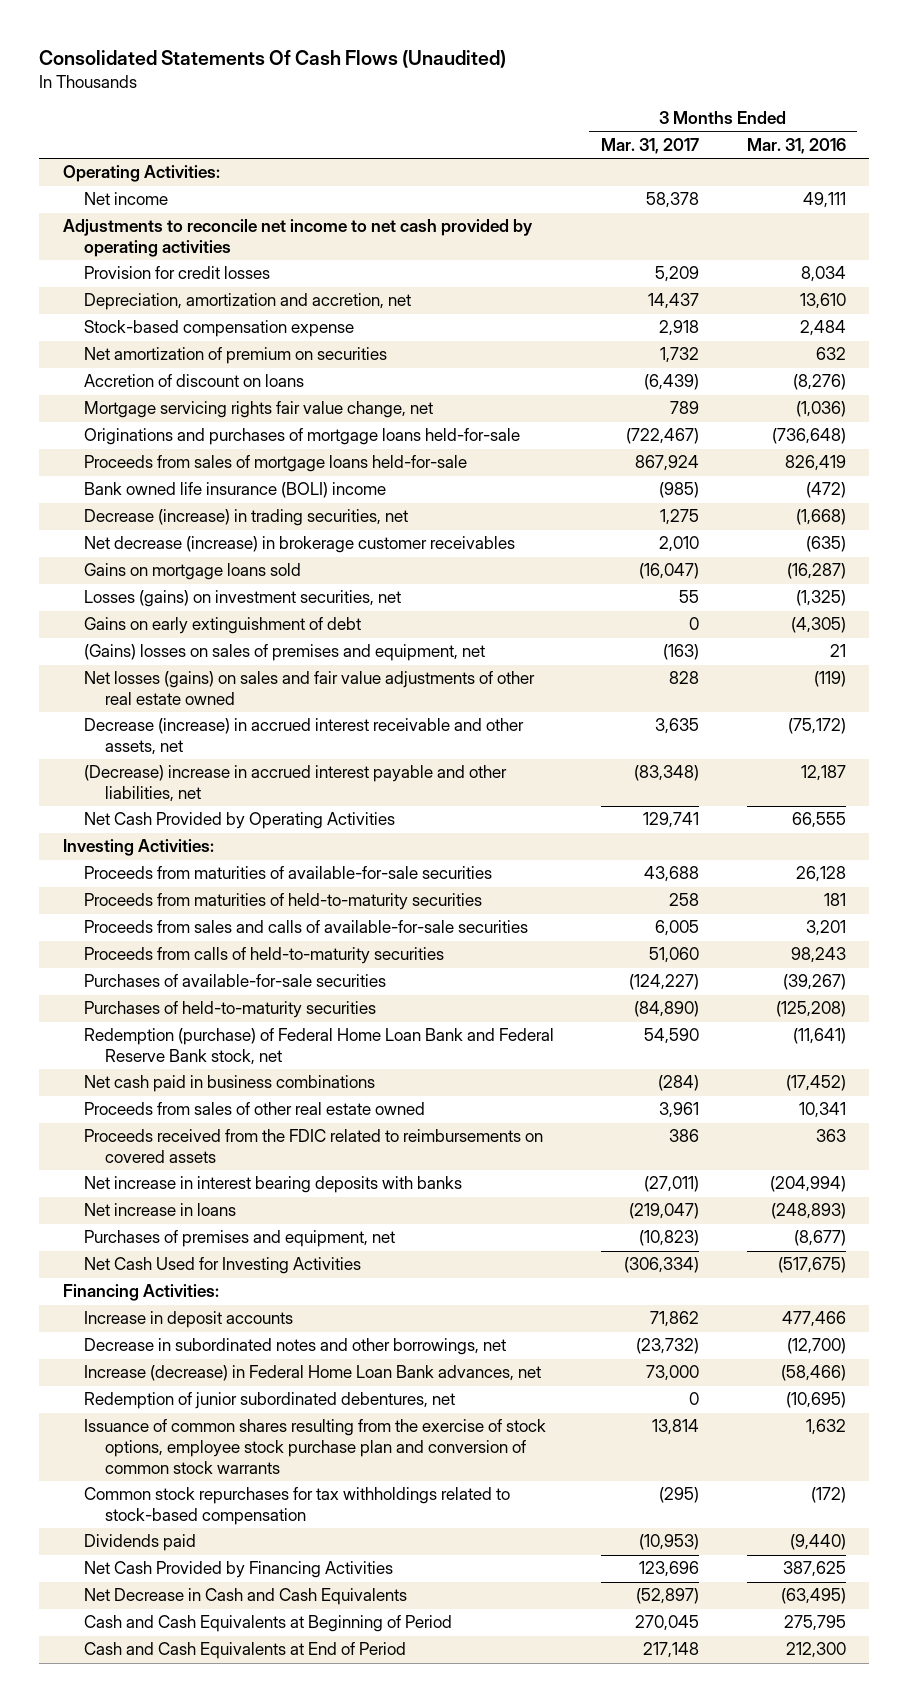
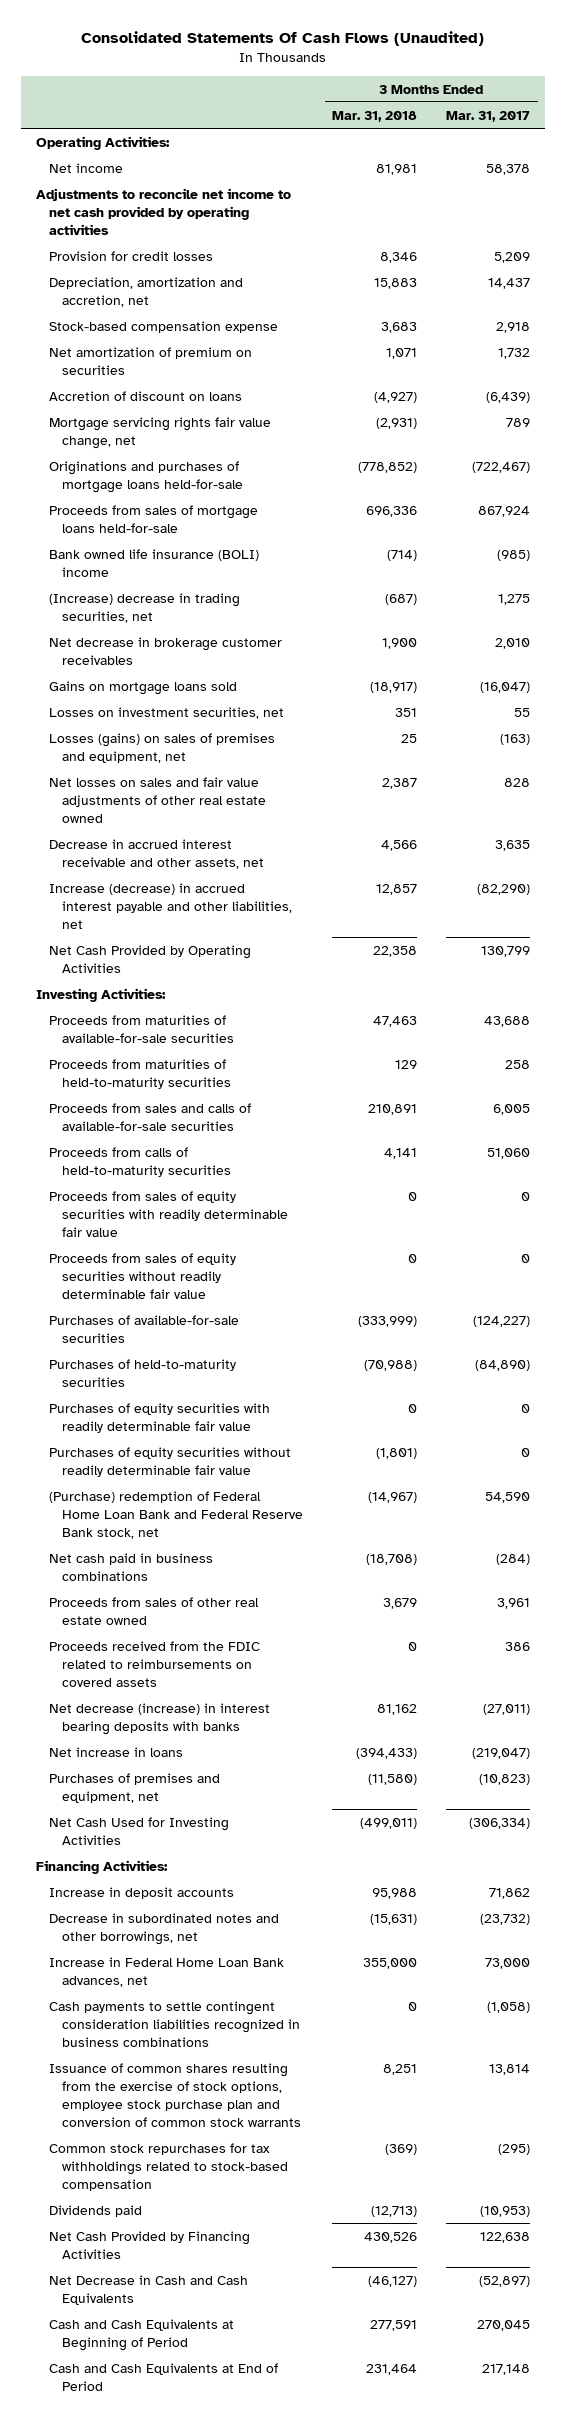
[746,137,846,154] Mar. 31, 2016 -> none
none -> [332,110,418,122] Mar. 31, 2018
[83,509,408,527] Decrease (increase) in trading securities, net -> [48,592,240,623] (Increase) decrease in trading securities, net
[83,536,515,554] Net decrease (increase) in brokerage customer receivables -> [48,636,282,665] Net decrease in brokerage customer receivables
[83,617,361,635] Gains on early extinguishment of debt -> none
[83,590,401,608] Losses (gains) on investment securities, net -> [48,706,284,719] Losses on investment securities, net
[83,644,485,662] (Gains) losses on sales of premises and equipment, net -> [48,732,275,763] Losses (gains) on sales of premises and equipment, net
[83,671,535,705] Net losses (gains) on sales and fair value adjustments of other real estate owned -> [48,776,266,824] Net losses on sales and fair value adjustments of other real estate owned
[83,718,524,755] Decrease (increase) in accrued interest receivable and other assets, net -> [48,838,264,869] Decrease in accrued interest receivable and other assets, net
[83,765,507,802] (Decrease) increase in accrued interest payable and other liabilities, net -> [48,882,292,930] Increase (decrease) in accrued interest payable and other liabilities, net
[634,765,700,782] (83,348) -> [477,883,531,895] (82,290)
[643,812,700,829] 129,741 -> [481,945,531,957] 130,799
none -> [48,1190,288,1238] Proceeds from sales of equity securities with readily determinable fair value
none -> [48,1252,236,1300] Proceeds from sales of equity securities without readily determinable fair value
none -> [48,1402,270,1433] Purchases of equity securities with readily determinable fair value
none -> [48,1446,291,1477] Purchases of equity securities without readily determinable fair value
[83,1028,554,1065] Redemption (purchase) of Federal Home Loan Bank and Federal Reserve Bank stock, net -> [48,1490,303,1540] (Purchase) redemption of Federal Home Loan Bank and Federal Reserve Bank stock, net
[83,1176,462,1194] Net increase in interest bearing deposits with banks -> [48,1702,270,1735] Net decrease (increase) in interest bearing deposits with banks
[83,1392,455,1410] Redemption of junior subordinated debentures, net -> none
[83,1365,541,1382] Increase (decrease) in Federal Home Loan Bank advances, net -> [48,1956,284,1987] Increase in Federal Home Loan Bank advances, net
none -> [48,2000,300,2048] Cash payments to settle contingent consideration liabilities recognized in business combinations
[639,1561,700,1578] 123,696 -> [480,2231,531,2243] 122,638

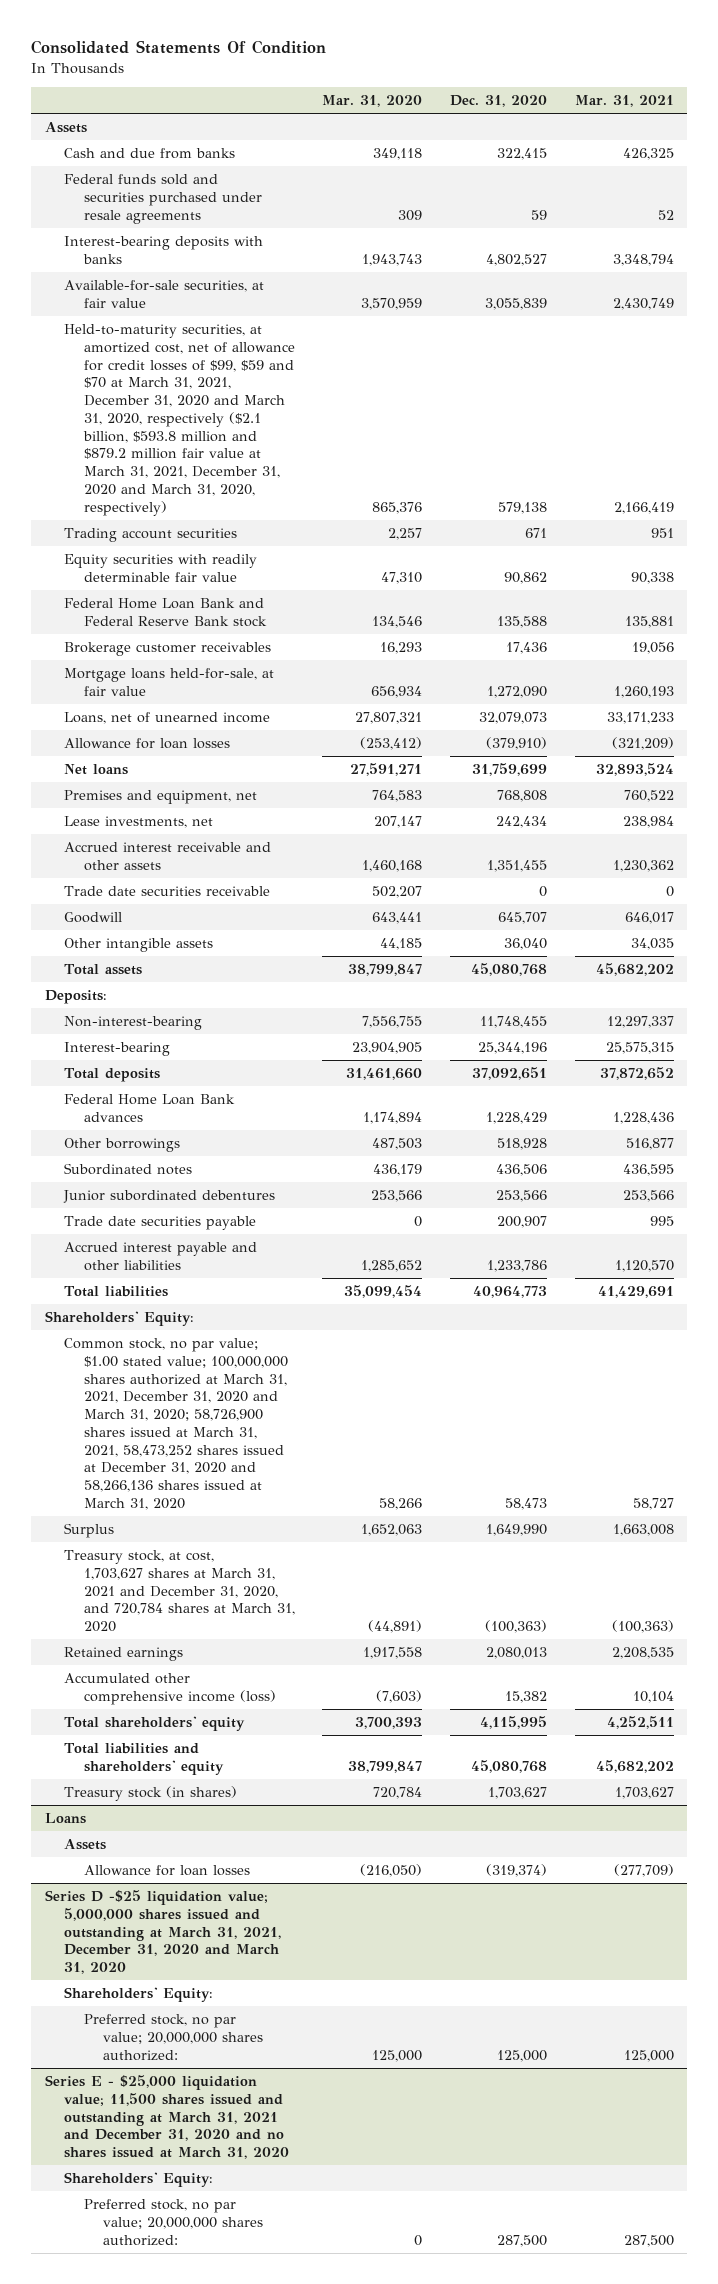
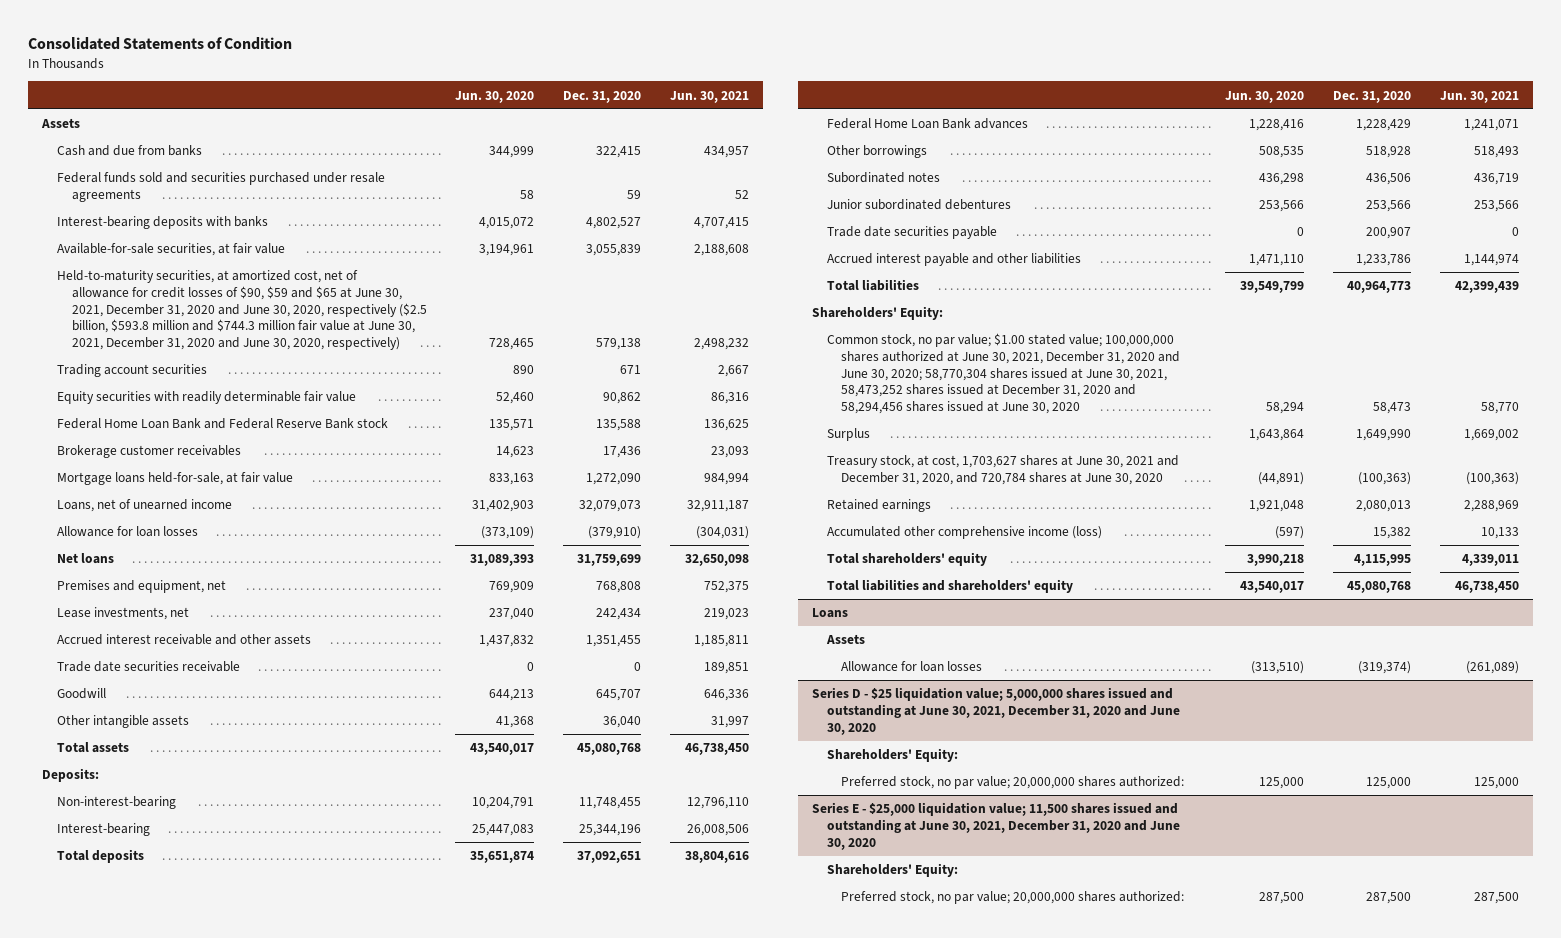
[30,40,326,55] Consolidated Statements Of Condition -> [27,37,292,51] Consolidated Statements of Condition
[322,95,423,108] Mar. 31, 2020 -> none
[574,95,674,108] Mar. 31, 2021 -> none
none -> [455,90,535,103] Jun. 30, 2020
none -> [669,90,749,103] Jun. 30, 2021
[64,324,295,516] Held-to-maturity securities, at amortized cost, net of allowance for credit losses of $99, $59 and $70 at March 31, 2021, December 31, 2020 and March 31, 2020, respectively ($2.1 billion, $593.8 million and $879.2 million fair value at March 31, 2021, December 31, 2020 and March 31, 2020, respectively) -> [56,270,427,351] Held-to-maturity securities, at amortized cost, net of allowance for credit losses of $90, $59 and $65 at June 30, 2021, December 31, 2020 and June 30, 2020, respectively ($2.5 billion, $593.8 million and $744.3 million fair value at June 30, 2021, December 31, 2020 and June 30, 2020, respectively)
[64,1338,288,1510] Common stock, no par value; $1.00 stated value; 100,000,000 shares authorized at March 31, 2021, December 31, 2020 and March 31, 2020; 58,726,900 shares issued at March 31, 2021, 58,473,252 shares issued at December 31, 2020 and 58,266,136 shares issued at March 31, 2020 -> [826,333,1181,415] Common stock, no par value; $1.00 stated value; 100,000,000 shares authorized at June 30, 2021, December 31, 2020 and June 30, 2020; 58,770,304 shares issued at June 30, 2021, 58,473,252 shares issued at December 31, 2020 and 58,294,456 shares issued at June 30, 2020
[64,1550,295,1633] Treasury stock, at cost, 1,703,627 shares at March 31, 2021 and December 31, 2020, and 720,784 shares at March 31, 2020 -> [826,455,1179,485] Treasury stock, at cost, 1,703,627 shares at June 30, 2021 and December 31, 2020, and 720,784 shares at June 30, 2020
[64,1786,238,1802] Treasury stock (in shares) -> none
[44,1890,282,1975] Series D -$25 liquidation value; 5,000,000 shares issued and outstanding at March 31, 2021, December 31, 2020 and March 31, 2020 -> [811,687,1180,735] Series D - $25 liquidation value; 5,000,000 shares issued and outstanding at June 30, 2021, December 31, 2020 and June 30, 2020
[44,2075,290,2160] Series E - $25,000 liquidation value; 11,500 shares issued and outstanding at March 31, 2021 and December 31, 2020 and no shares issued at March 31, 2020 -> [811,802,1180,850] Series E - $25,000 liquidation value; 11,500 shares issued and outstanding at June 30, 2021, December 31, 2020 and June 30, 2020

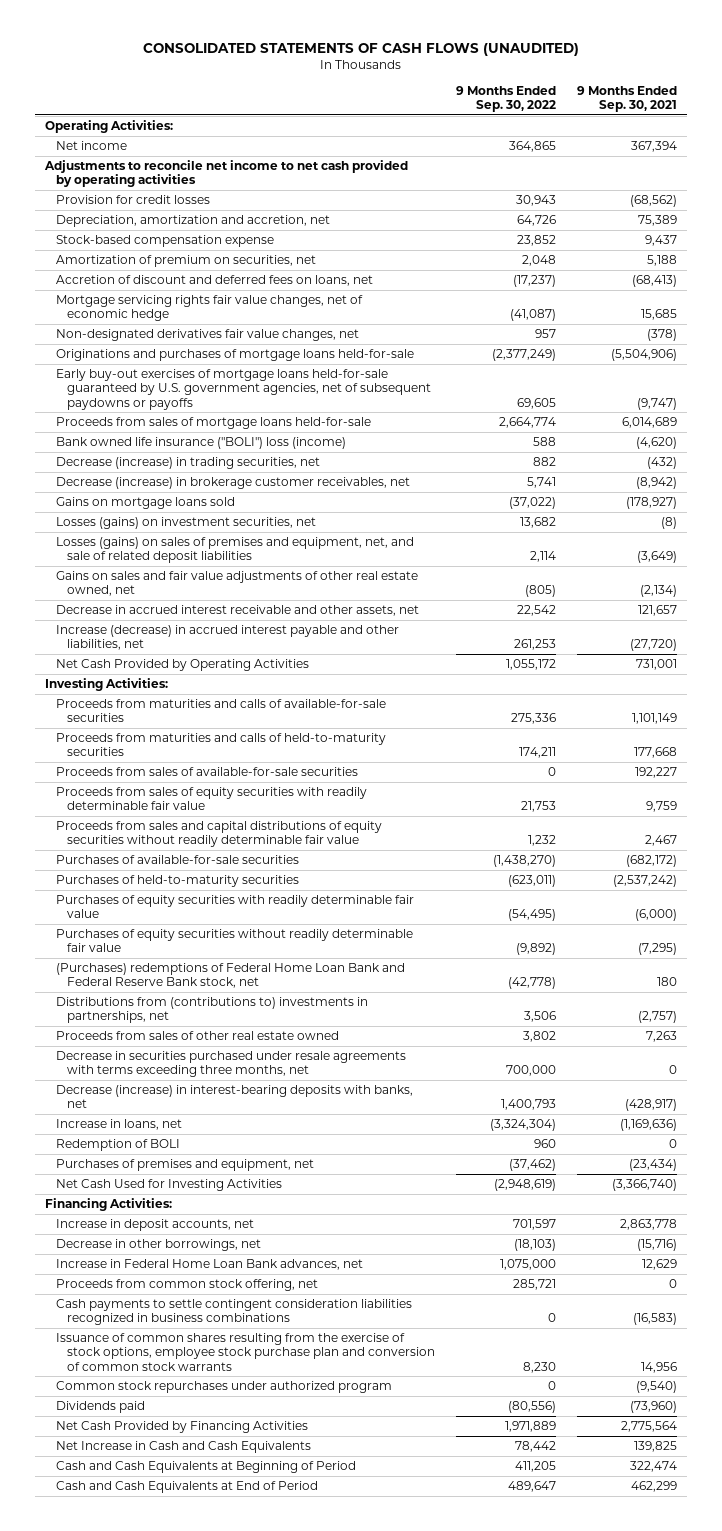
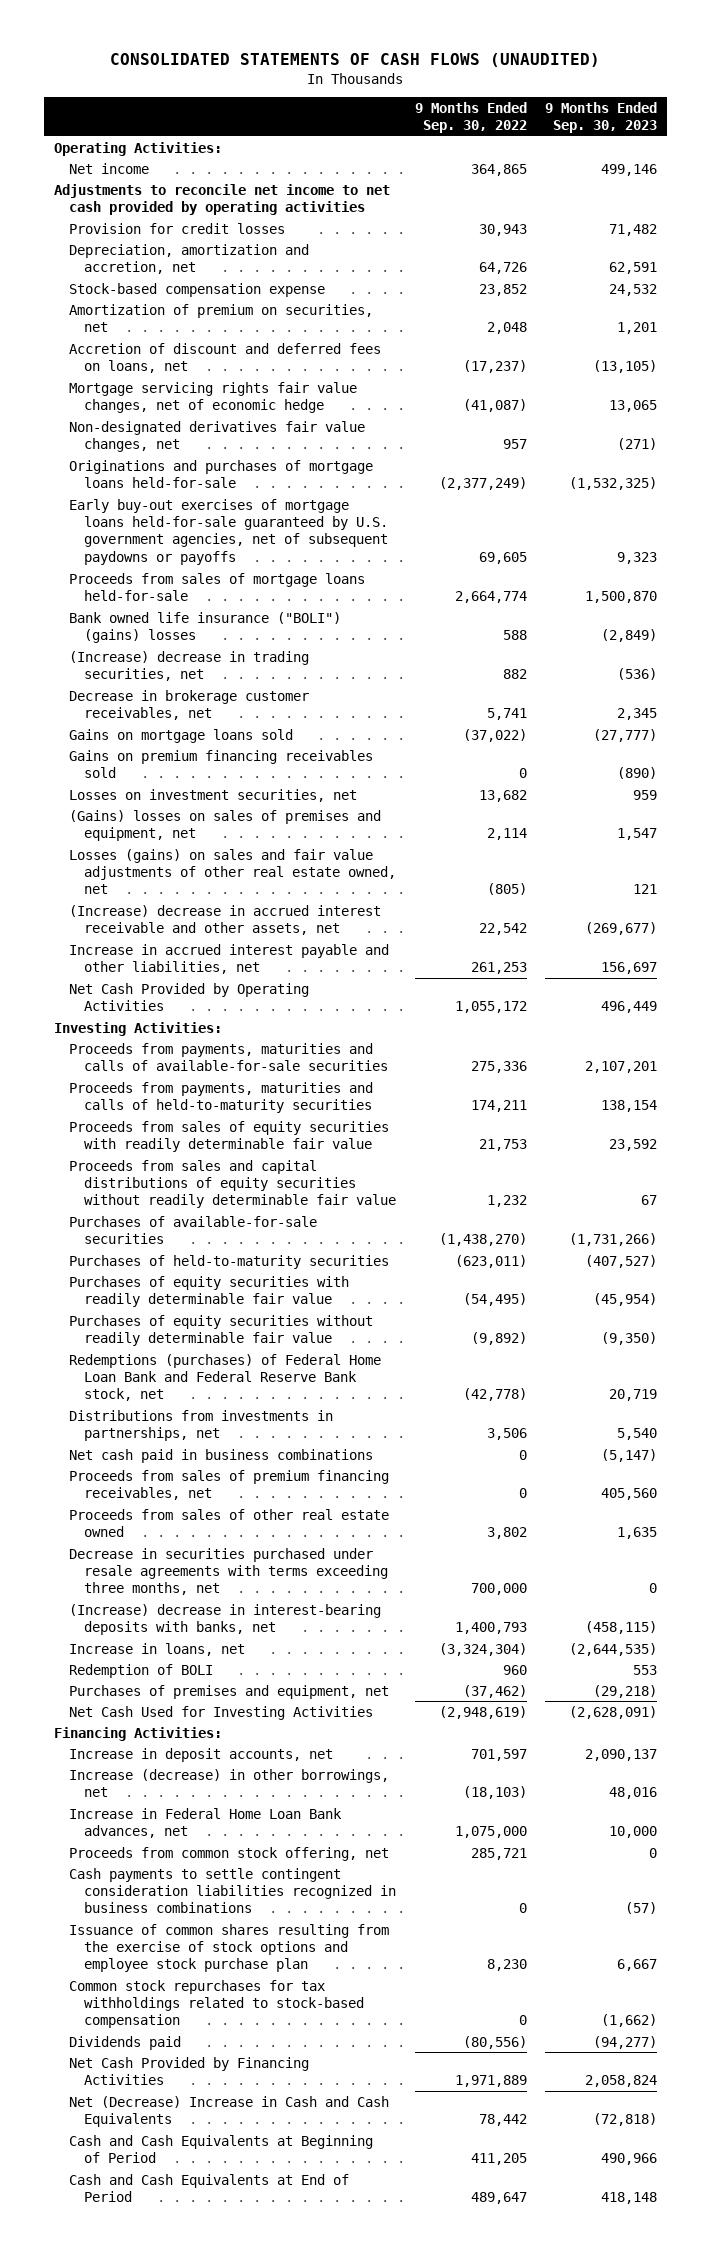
[577,85,678,113] 9 Months Ended Sep. 30, 2021 -> none
none -> [545,101,658,134] 9 Months Ended Sep. 30, 2023
[56,436,347,449] Bank owned life insurance ("BOLI") loss (income) -> [68,611,341,644] Bank owned life insurance ("BOLI") (gains) losses
[56,456,321,469] Decrease (increase) in trading securities, net -> [68,650,309,682] (Increase) decrease in trading securities, net
[56,476,411,489] Decrease (increase) in brokerage customer receivables, net -> [68,689,309,721] Decrease in brokerage customer receivables, net
none -> [68,749,373,779] Gains on premium financing receivables sold
[56,516,317,529] Losses (gains) on investment securities, net -> [68,788,357,802] Losses on investment securities, net
[56,536,415,564] Losses (gains) on sales of premises and equipment, net, and sale of related deposit liabilities -> [68,809,381,842] (Gains) losses on sales of premises and equipment, net
[56,570,419,597] Gains on sales and fair value adjustments of other real estate owned, net -> [68,848,397,895] Losses (gains) on sales and fair value adjustments of other real estate owned, net
[56,604,420,616] Decrease in accrued interest receivable and other assets, net -> [68,904,381,936] (Increase) decrease in accrued interest receivable and other assets, net
[56,624,400,651] Increase (decrease) in accrued interest payable and other liabilities, net -> [68,943,389,975] Increase in accrued interest payable and other liabilities, net
[56,766,359,776] Proceeds from sales of available-for-sale securities -> none
[56,698,387,723] Proceeds from maturities and calls of available-for-sale securities -> [68,1042,389,1072] Proceeds from payments, maturities and calls of available-for-sale securities
[56,732,387,757] Proceeds from maturities and calls of held-to-maturity securities -> [68,1081,373,1114] Proceeds from payments, maturities and calls of held-to-maturity securities
[56,962,406,989] (Purchases) redemptions of Federal Home Loan Bank and Federal Reserve Bank stock, net -> [68,1353,381,1402] Redemptions (purchases) of Federal Home Loan Bank and Federal Reserve Bank stock, net
[56,996,369,1024] Distributions from (contributions to) investments in partnerships, net -> [68,1409,333,1442] Distributions from investments in partnerships, net
none -> [68,1448,373,1463] Net cash paid in business combinations
none -> [68,1469,389,1501] Proceeds from sales of premium financing receivables, net
[56,1084,414,1109] Decrease (increase) in interest-bearing deposits with banks, net -> [68,1603,381,1636] (Increase) decrease in interest-bearing deposits with banks, net
[56,1238,262,1251] Decrease in other borrowings, net -> [68,1768,389,1798] Increase (decrease) in other borrowings, net
[56,1380,393,1393] Common stock repurchases under authorized program -> none
[56,1332,436,1371] Issuance of common shares resulting from the exercise of stock options, employee stock purchase plan and conversion of common stock warrants -> [68,1923,389,1973] Issuance of common shares resulting from the exercise of stock options and employee stock purchase plan
none -> [68,1979,365,2029] Common stock repurchases for tax withholdings related to stock-based compensation
[56,1440,312,1453] Net Increase in Cash and Cash Equivalents -> [68,2095,389,2128] Net (Decrease) Increase in Cash and Cash Equivalents

